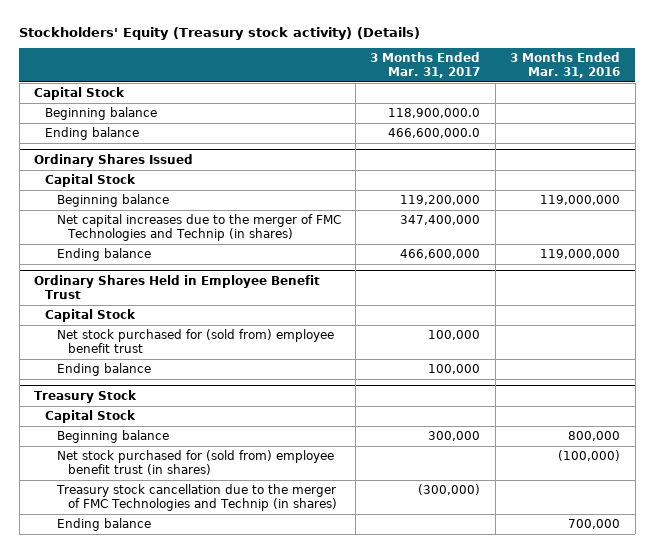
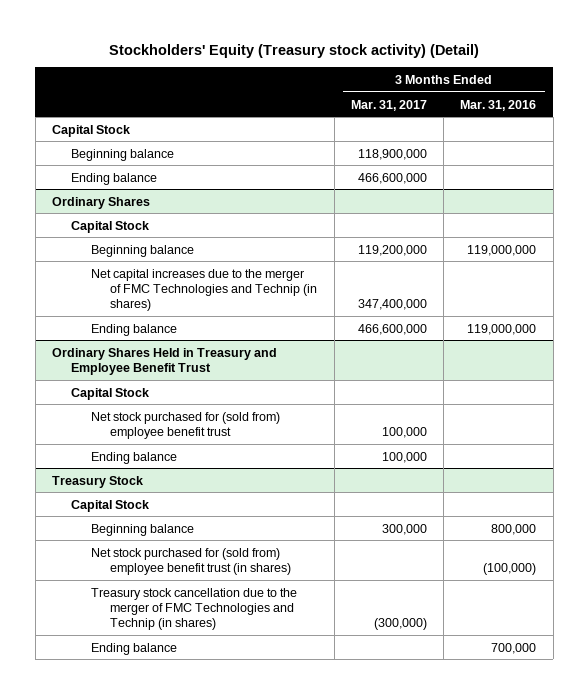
[19,26,421,40] Stockholders' Equity (Treasury stock activity) (Details) -> [109,43,480,58] Stockholders' Equity (Treasury stock activity) (Detail)
[388,108,481,119] 118,900,000.0 -> [357,148,427,160] 118,900,000
[388,128,481,139] 466,600,000.0 -> [357,172,427,184] 466,600,000
[33,154,193,168] Ordinary Shares Issued -> [51,196,150,209] Ordinary Shares
[33,275,320,299] Ordinary Shares Held in Employee Benefit Trust -> [51,347,277,375] Ordinary Shares Held in Treasury and Employee Benefit Trust

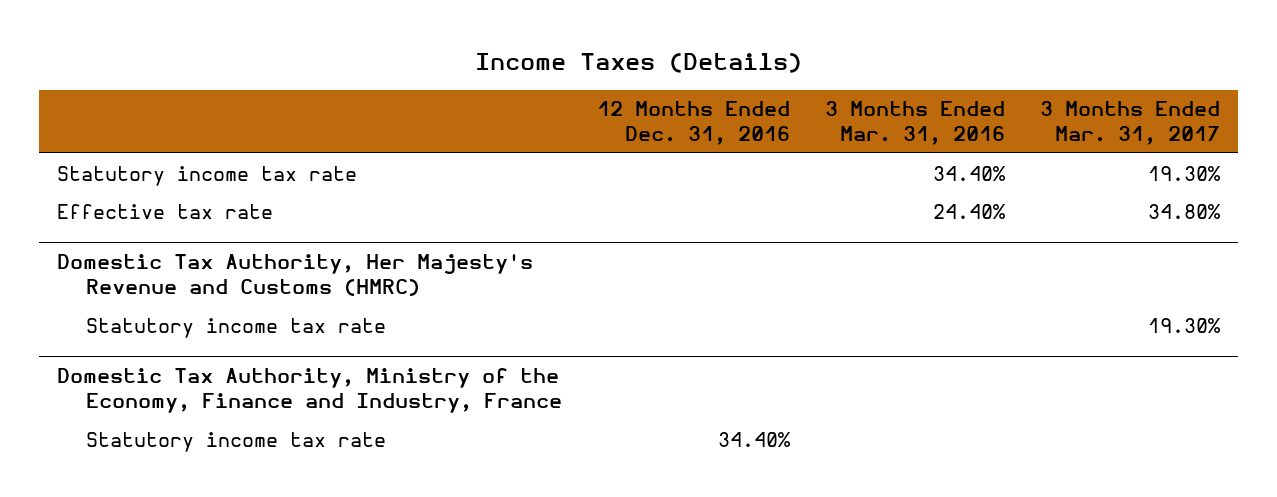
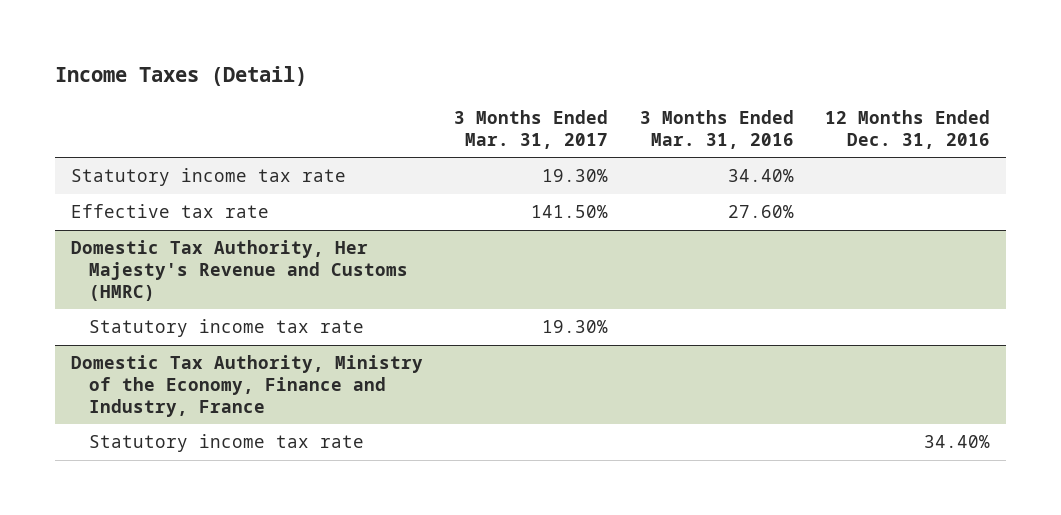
[474,52,802,73] Income Taxes (Details) -> [54,66,307,87] Income Taxes (Detail)
[933,203,1007,219] 24.40% -> [727,205,794,219] 27.60%
[1148,203,1222,219] 34.80% -> [531,205,609,219] 141.50%

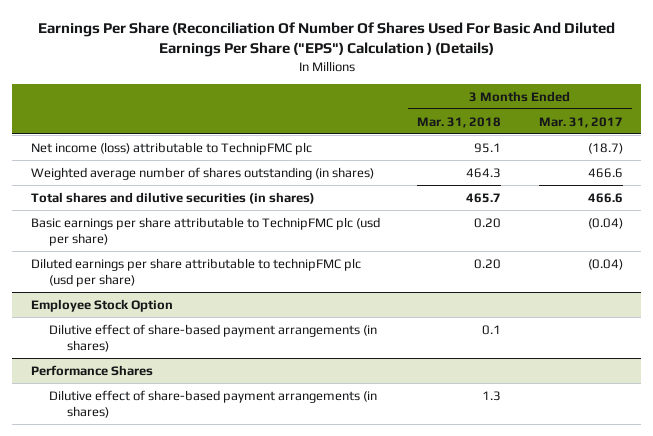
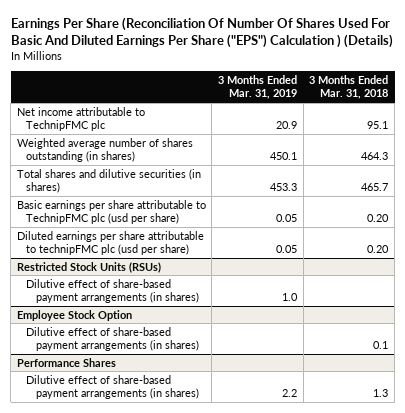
[538,116,623,128] Mar. 31, 2017 -> none
none -> [218,75,298,100] 3 Months Ended Mar. 31, 2019
[30,141,312,155] Net income (loss) attributable to TechnipFMC plc -> [16,106,145,132] Net income attributable to TechnipFMC plc
none -> [16,261,161,273] Restricted Stock Units (RSUs)
none -> [26,278,199,304] Dilutive effect of share-based payment arrangements (in shares)

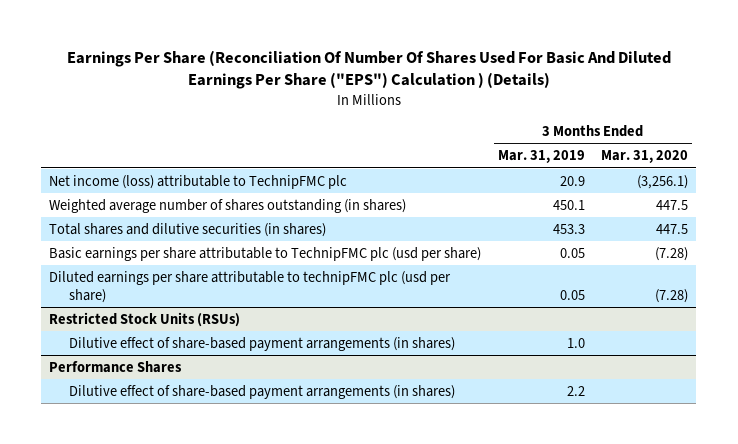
[309,75,389,100] 3 Months Ended Mar. 31, 2018 -> none
none -> [601,150,689,164] Mar. 31, 2020
[16,106,145,132] Net income attributable to TechnipFMC plc -> [49,174,348,189] Net income (loss) attributable to TechnipFMC plc
[16,309,132,321] Employee Stock Option -> none
[26,326,199,352] Dilutive effect of share-based payment arrangements (in shares) -> none

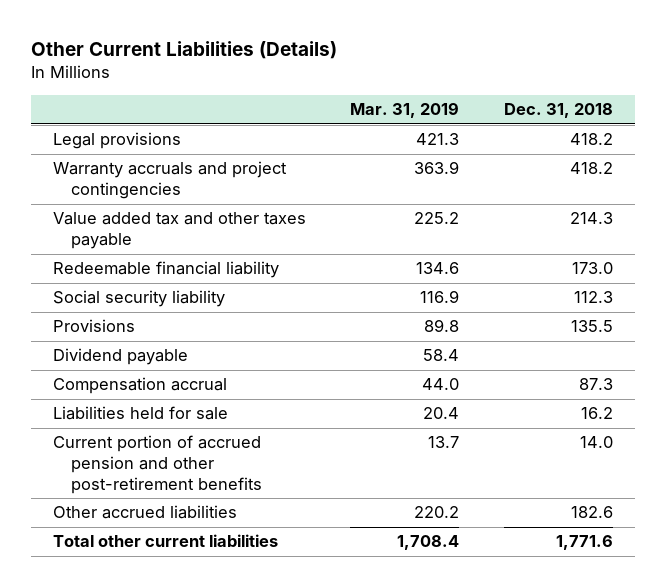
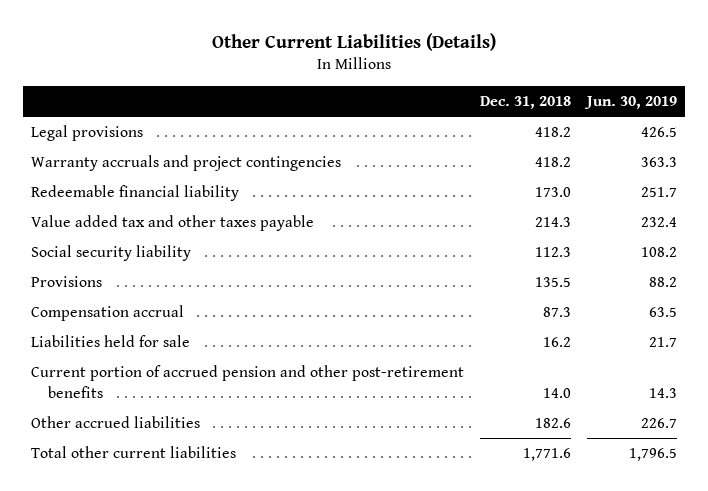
[350,102,460,119] Mar. 31, 2019 -> none
none -> [584,95,678,109] Jun. 30, 2019
[52,212,306,250] Value added tax and other taxes payable -> [30,215,314,232] Value added tax and other taxes payable
[52,348,188,366] Dividend payable -> none

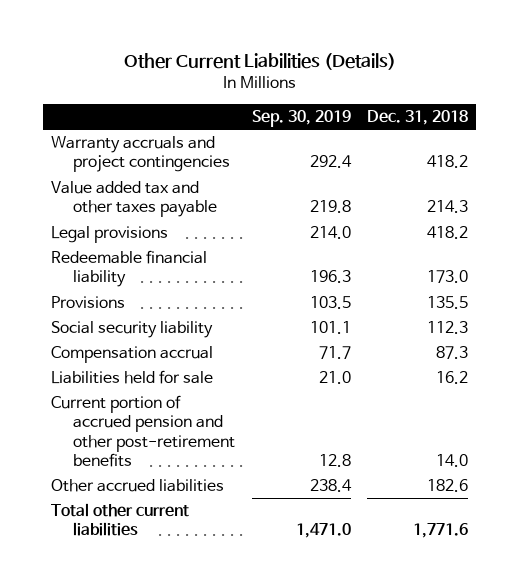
[584,95,678,109] Jun. 30, 2019 -> none
none -> [251,110,351,128] Sep. 30, 2019
[30,125,143,142] Legal provisions -> [51,226,169,244] Legal provisions
[30,185,239,202] Redeemable financial liability -> [51,250,208,288] Redeemable financial liability
[30,245,191,262] Social security liability -> [51,321,214,339] Social security liability

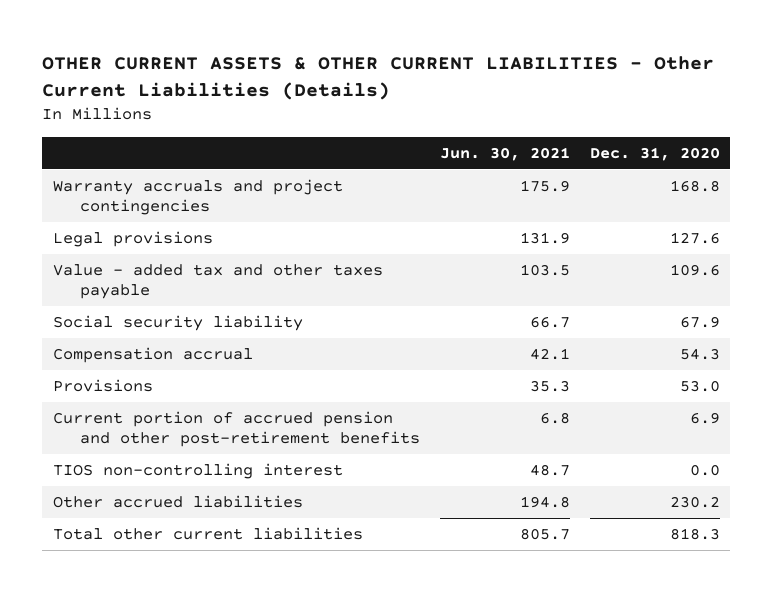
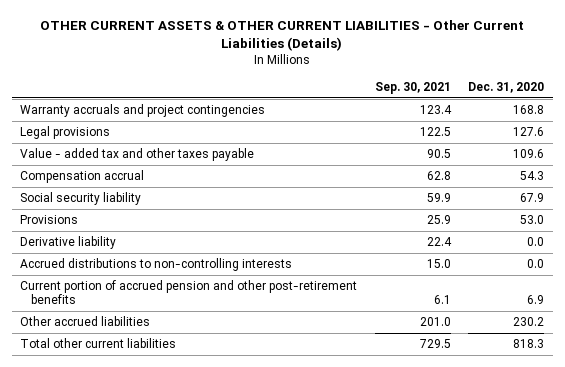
[439,146,570,161] Jun. 30, 2021 -> none
none -> [374,81,451,94] Sep. 30, 2021
[52,315,303,332] Social security liability -> [20,192,142,206] Social security liability
none -> [20,236,117,250] Derivative liability
none -> [20,258,293,272] Accrued distributions to non-controlling interests
[52,463,343,480] TIOS non-controlling interest -> none

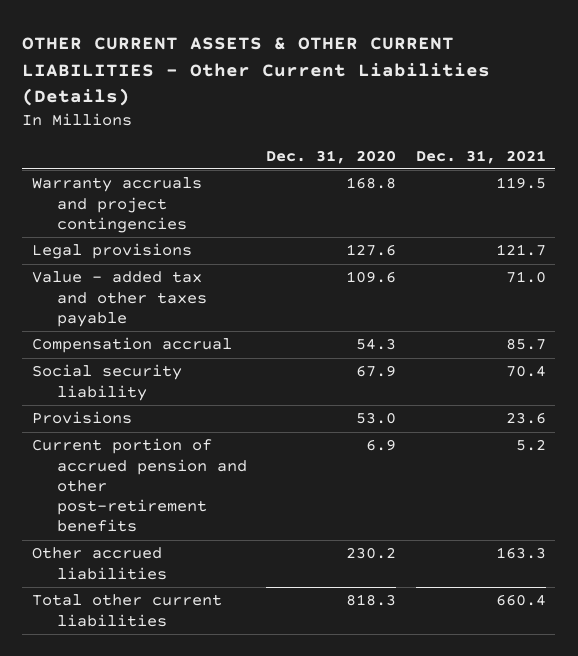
[374,81,451,94] Sep. 30, 2021 -> none
none -> [415,149,546,164] Dec. 31, 2021
[20,236,117,250] Derivative liability -> none
[20,258,293,272] Accrued distributions to non-controlling interests -> none

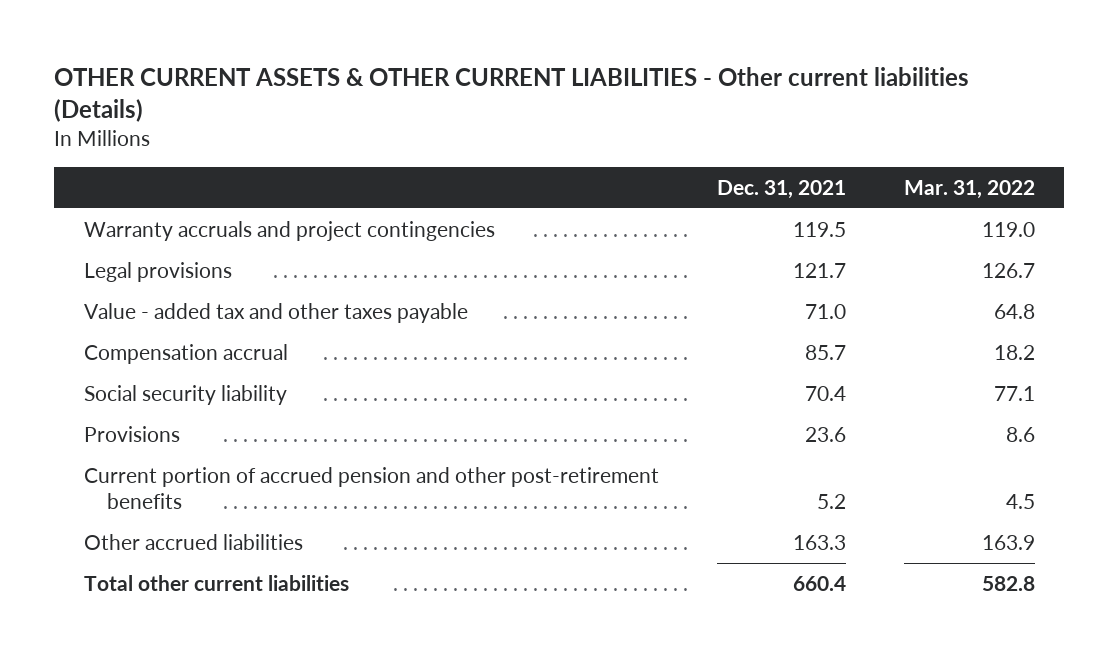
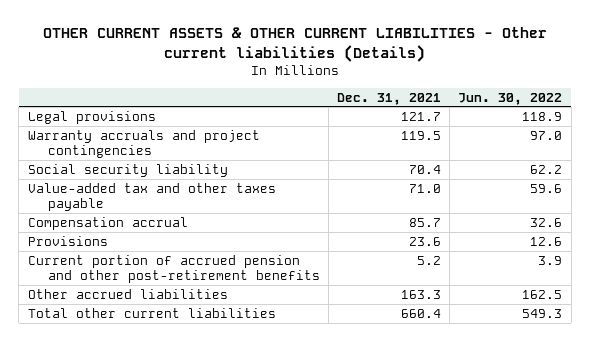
[904,179,1036,199] Mar. 31, 2022 -> none
none -> [458,92,563,105] Jun. 30, 2022
[83,303,468,324] Value - added tax and other taxes payable -> none
[83,221,495,242] Warranty accruals and project contingencies -> [27,129,260,158] Warranty accruals and project contingencies
none -> [27,182,276,211] Value-added tax and other taxes payable
[83,344,288,365] Compensation accrual -> [27,216,188,230] Compensation accrual

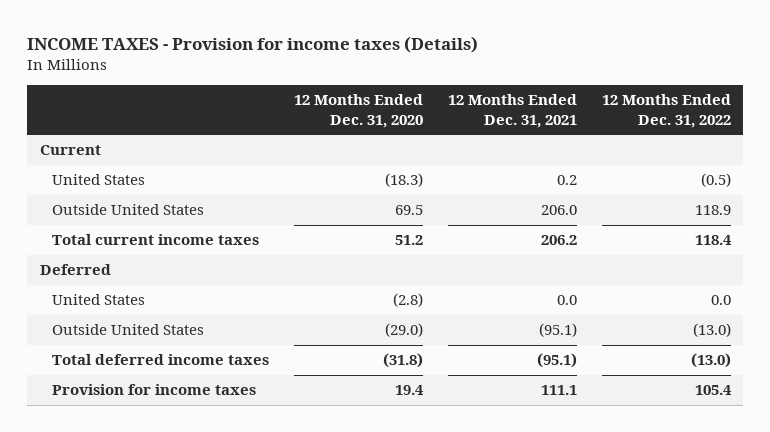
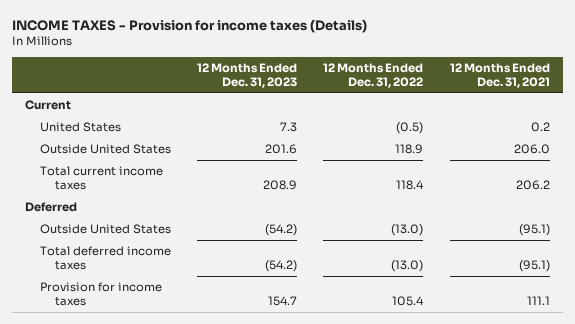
[293,94,423,128] 12 Months Ended Dec. 31, 2020 -> none
none -> [197,63,298,88] 12 Months Ended Dec. 31, 2023
[51,294,145,306] United States -> none

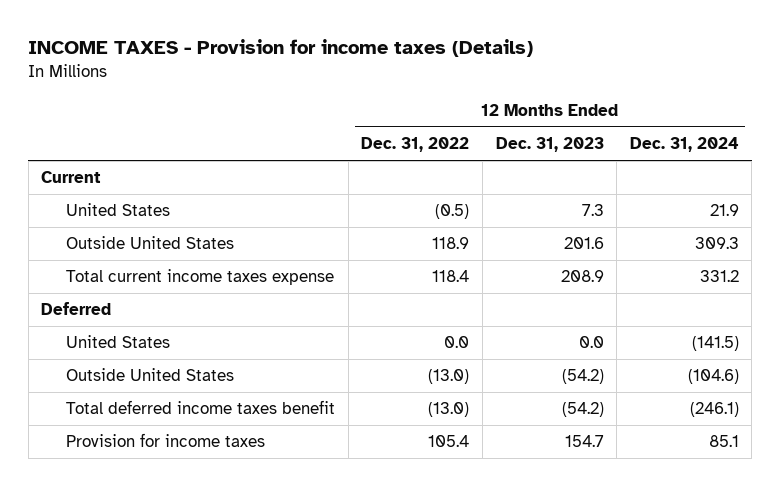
[449,63,550,88] 12 Months Ended Dec. 31, 2021 -> none
none -> [629,137,739,153] Dec. 31, 2024
[39,166,163,190] Total current income taxes -> [66,269,335,286] Total current income taxes expense
none -> [66,335,171,349] United States
[39,246,171,270] Total deferred income taxes -> [66,400,336,415] Total deferred income taxes benefit

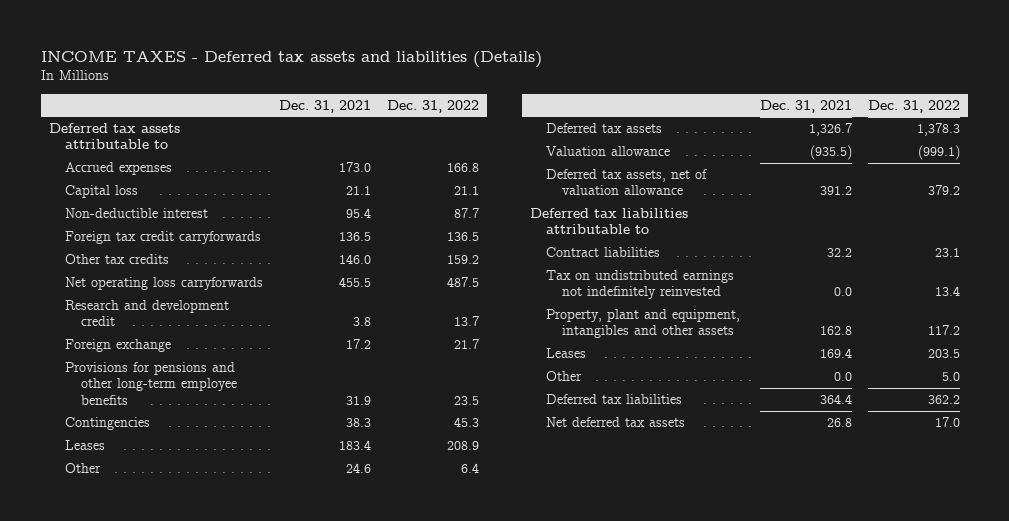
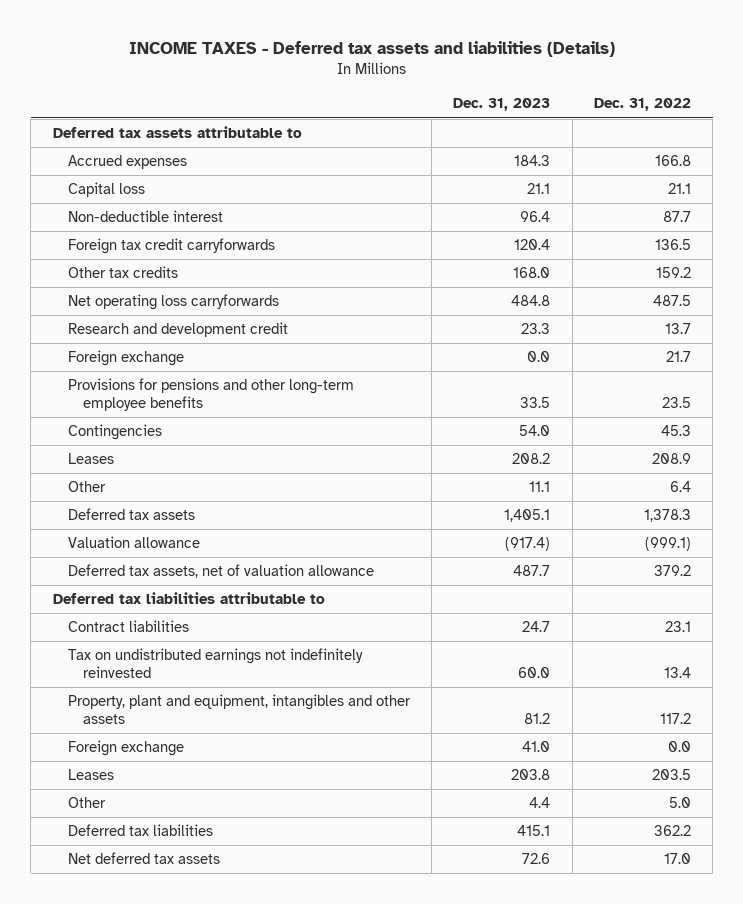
[279,99,372,113] Dec. 31, 2021 -> none
none -> [453,98,551,112] Dec. 31, 2023
none -> [67,740,184,757] Foreign exchange

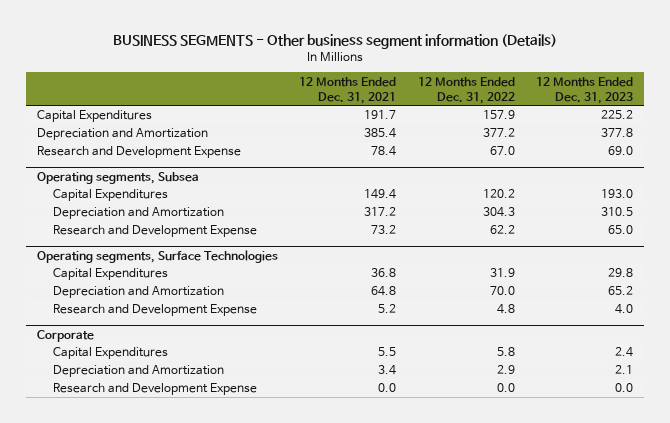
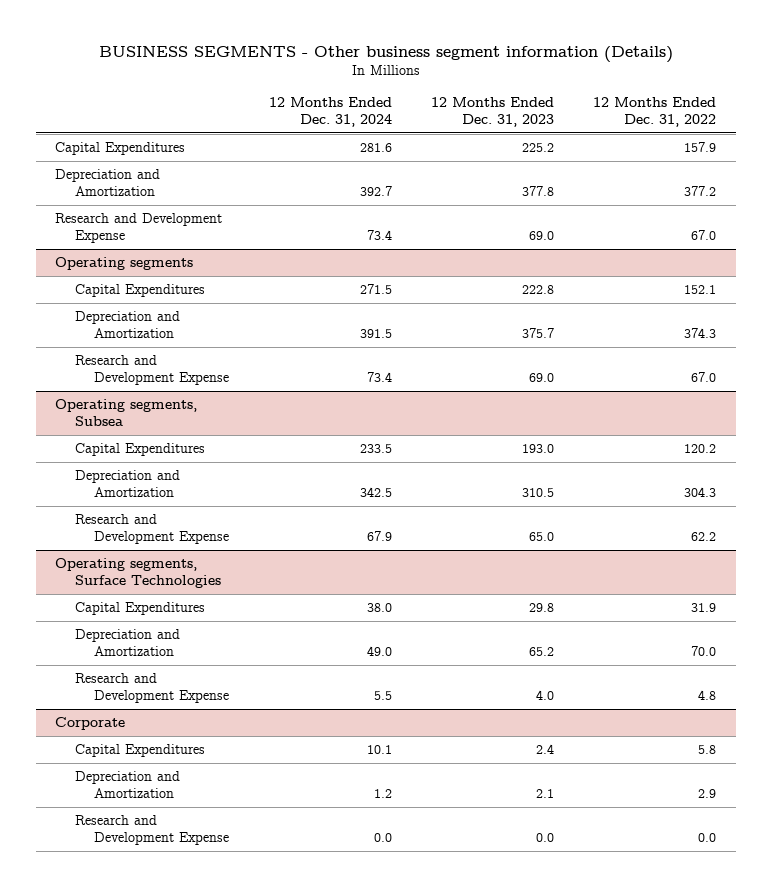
[299,76,397,104] 12 Months Ended Dec. 31, 2021 -> none
none -> [268,97,392,127] 12 Months Ended Dec. 31, 2024
none -> [55,257,194,271] Operating segments
none -> [74,284,205,298] Capital Expenditures
none -> [74,311,180,338] Depreciation and Amortization
none -> [74,355,230,385] Research and Development Expense

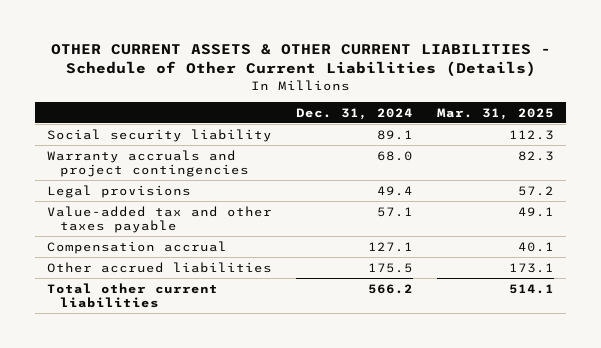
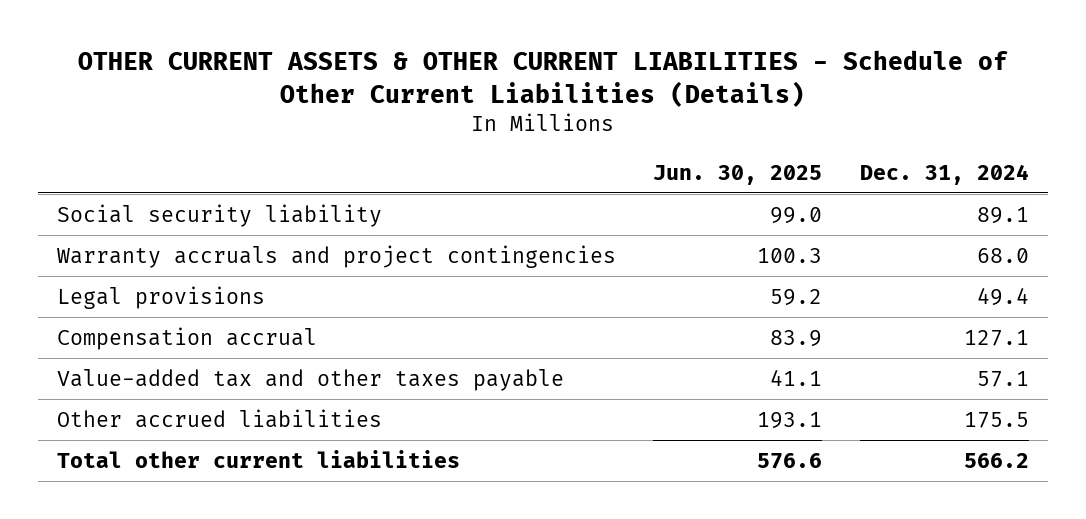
[437,107,555,120] Mar. 31, 2025 -> none
none -> [653,164,823,185] Jun. 30, 2025
[47,205,273,233] Value-added tax and other taxes payable -> [56,368,564,391] Value-added tax and other taxes payable

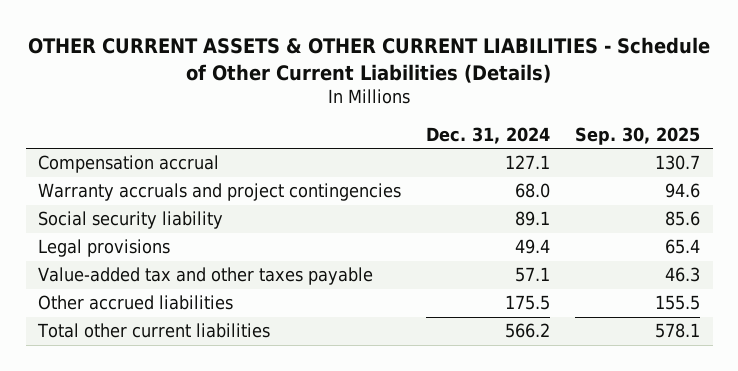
[653,164,823,185] Jun. 30, 2025 -> none
none -> [575,126,701,145] Sep. 30, 2025
[56,326,317,350] Compensation accrual -> [38,155,220,174] Compensation accrual
[56,203,382,227] Social security liability -> [38,211,224,230] Social security liability

